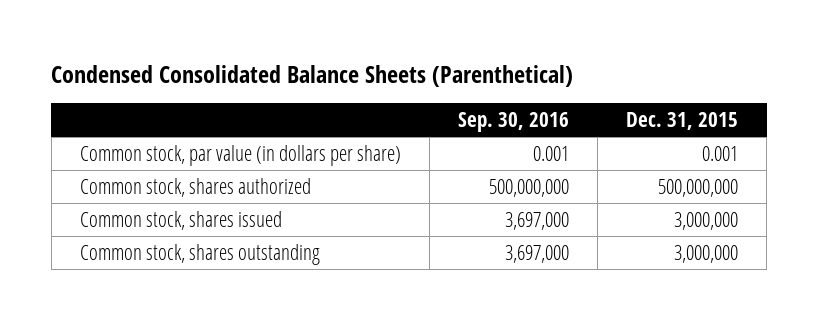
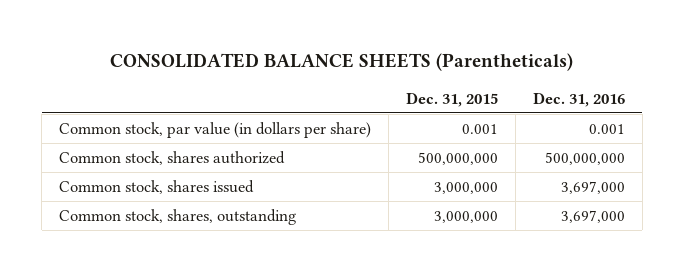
[51,64,574,87] Condensed Consolidated Balance Sheets (Parenthetical) -> [109,53,573,72] CONSOLIDATED BALANCE SHEETS (Parentheticals)
[458,112,570,133] Sep. 30, 2016 -> none
none -> [532,91,625,107] Dec. 31, 2016
[79,243,320,265] Common stock, shares outstanding -> [58,208,296,225] Common stock, shares, outstanding

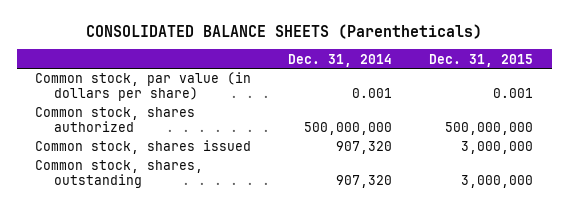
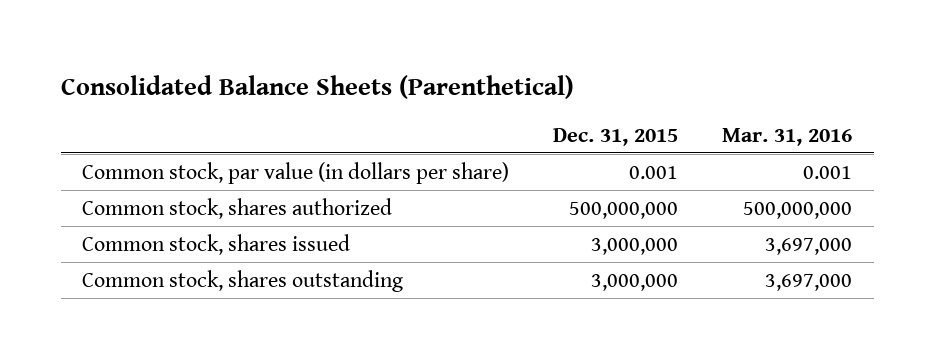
[86,23,483,39] CONSOLIDATED BALANCE SHEETS (Parentheticals) -> [60,74,574,99] Consolidated Balance Sheets (Parenthetical)
[288,53,393,67] Dec. 31, 2014 -> none
none -> [721,127,852,146] Mar. 31, 2016
[35,160,204,189] Common stock, shares, outstanding -> [82,269,404,292] Common stock, shares outstanding

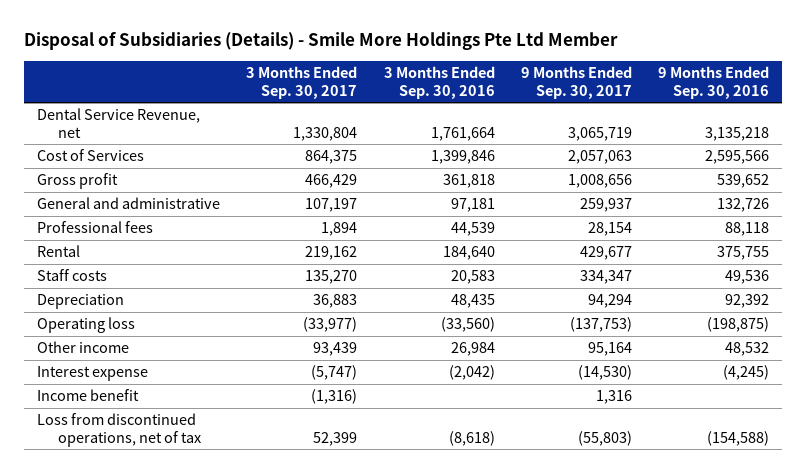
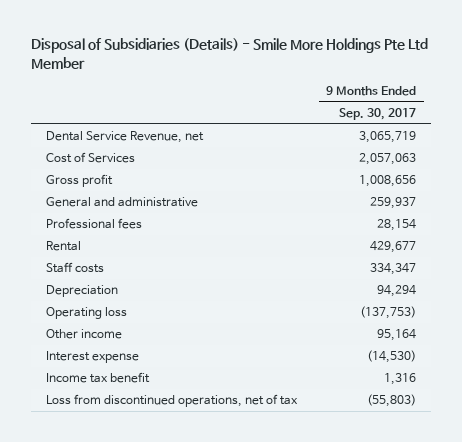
[246,66,358,99] 3 Months Ended Sep. 30, 2017 -> none
[383,66,495,99] 3 Months Ended Sep. 30, 2016 -> none
[658,66,770,99] 9 Months Ended Sep. 30, 2016 -> none
[36,389,139,402] Income benefit -> [45,372,150,384] Income tax benefit

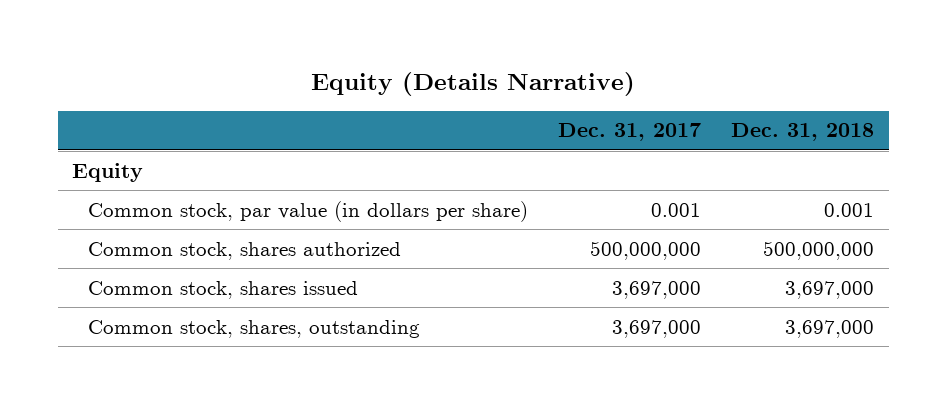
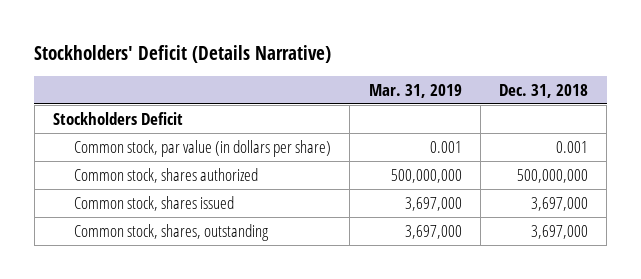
[311,71,636,96] Equity (Details Narrative) -> [34,44,332,63] Stockholders' Deficit (Details Narrative)
[558,123,702,142] Dec. 31, 2017 -> none
none -> [368,83,462,98] Mar. 31, 2019
[72,162,144,182] Equity -> [52,111,183,125] Stockholders Deficit

